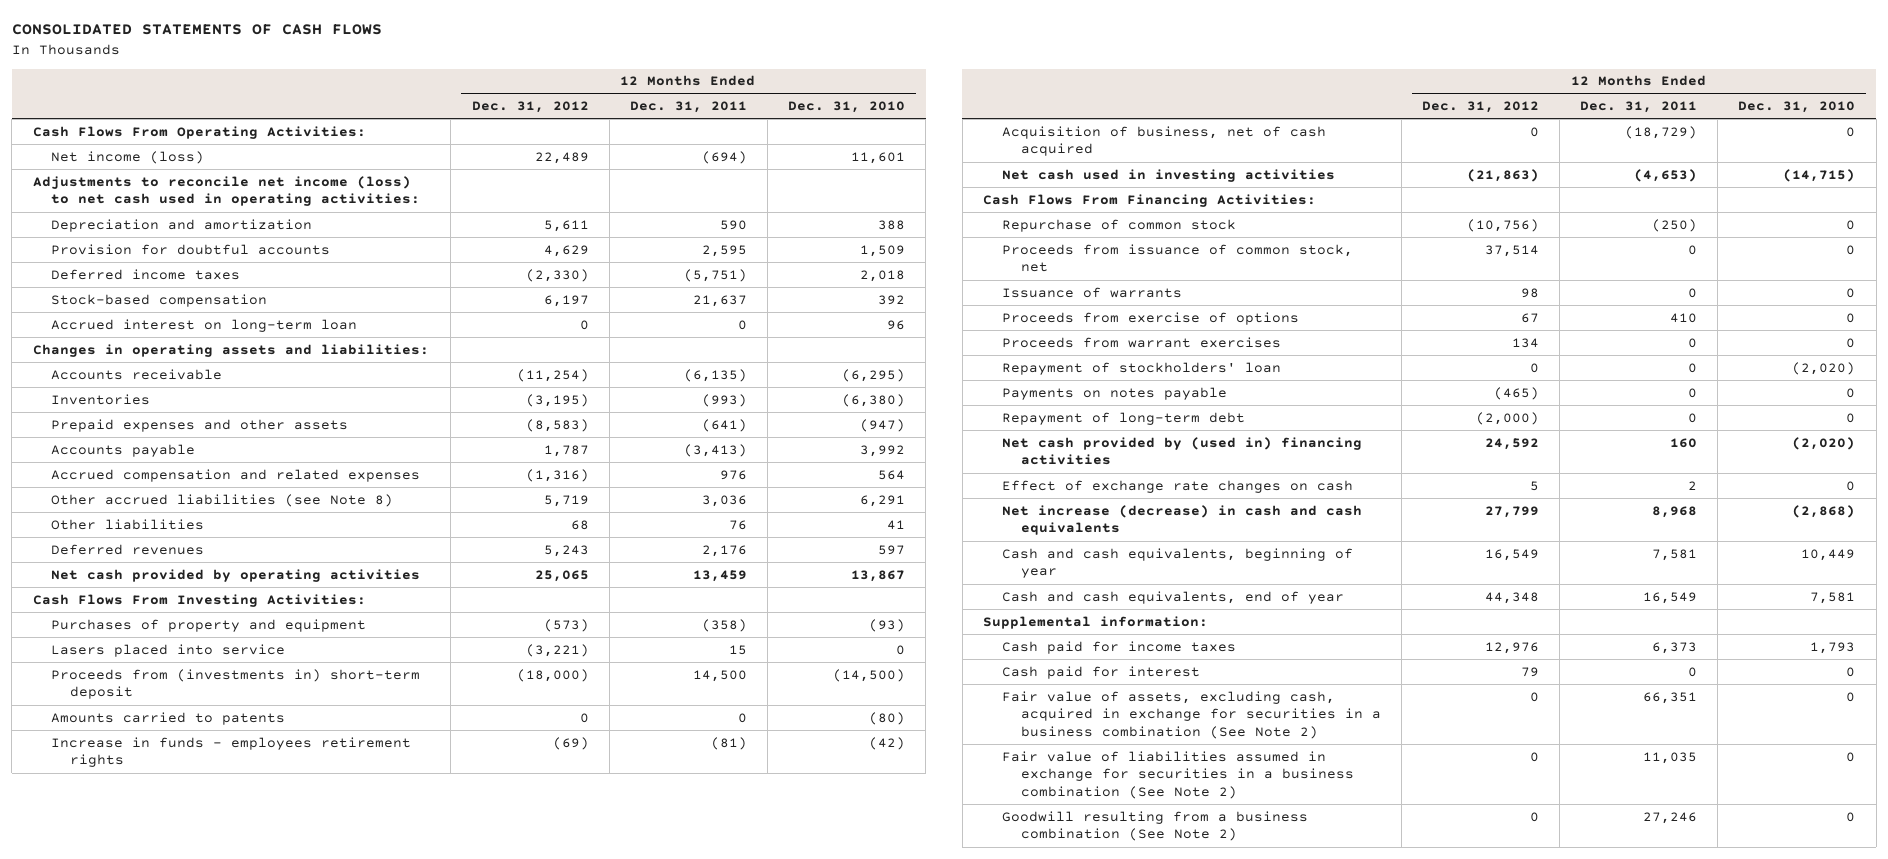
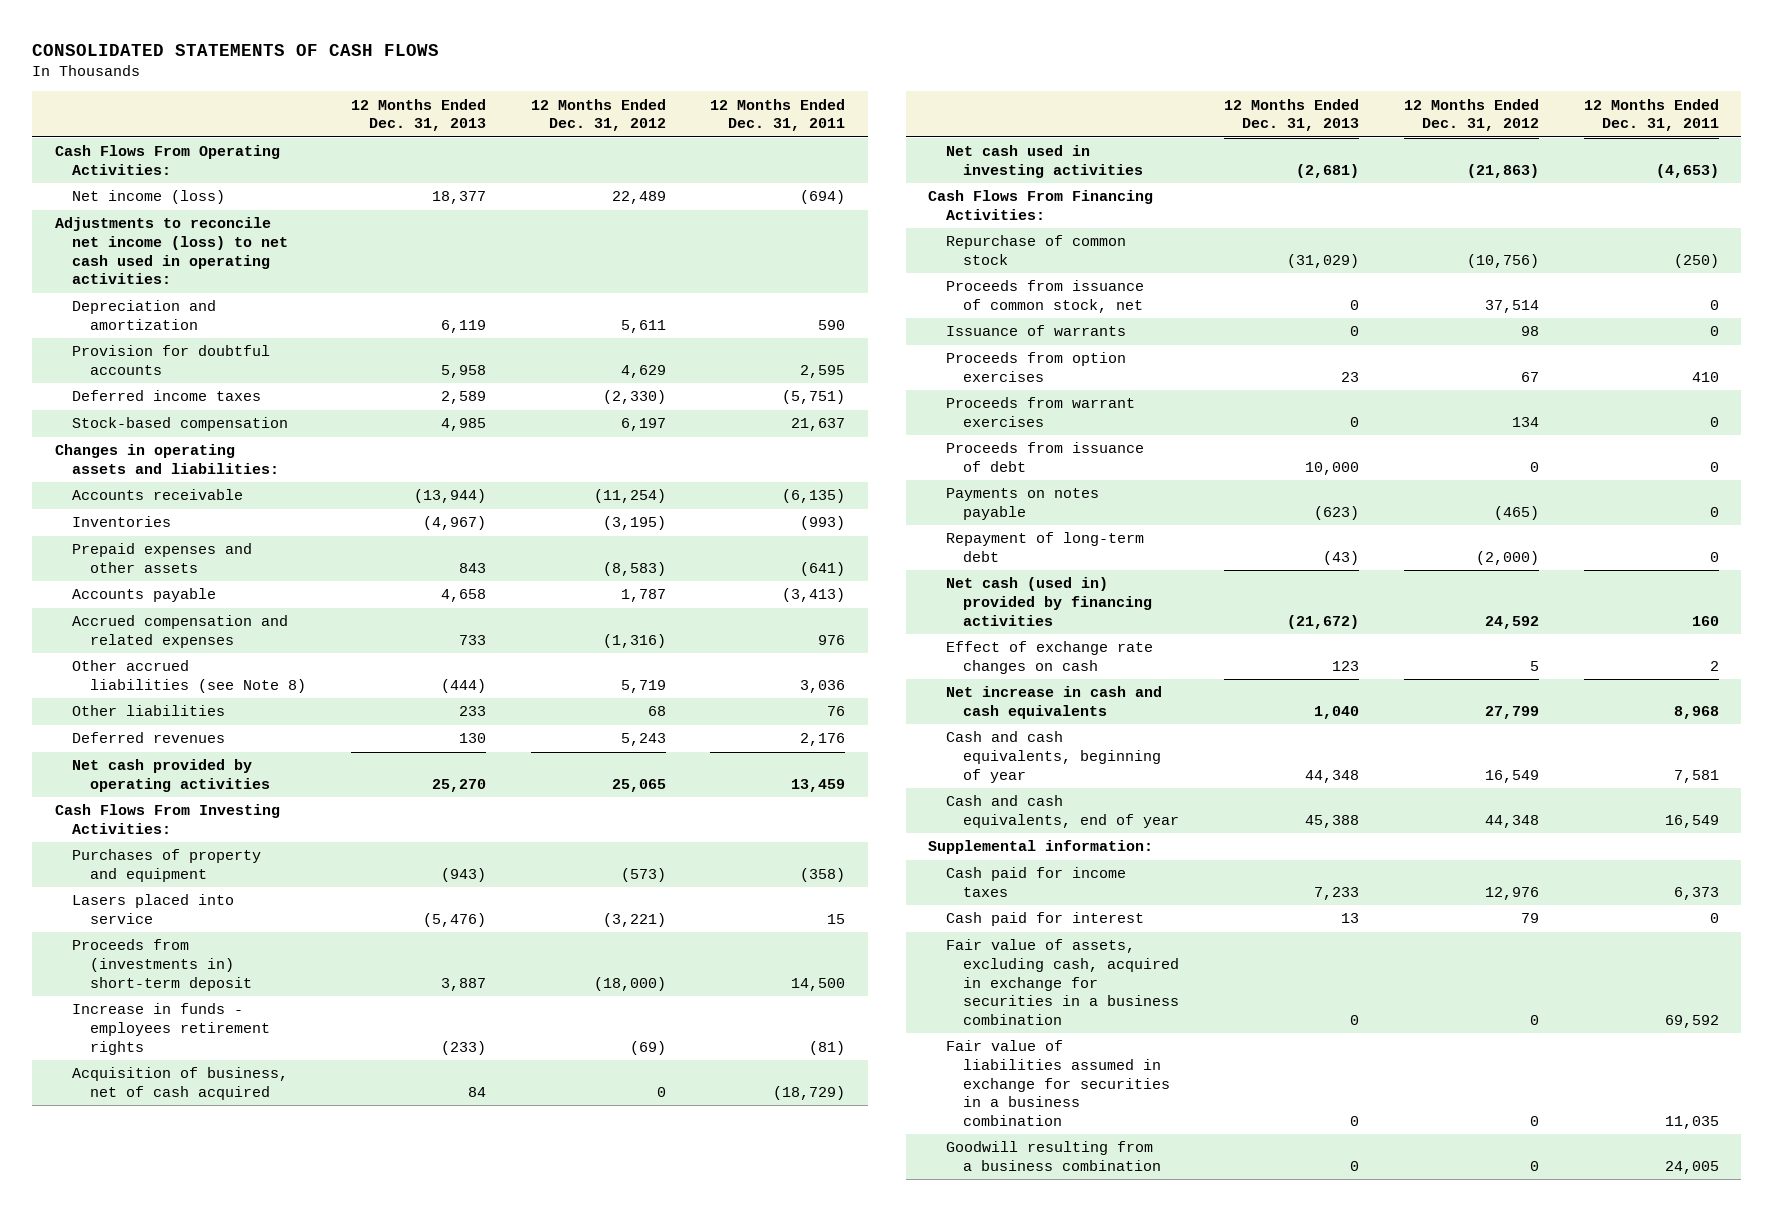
[788,101,906,114] Dec. 31, 2010 -> none
none -> [350,98,486,132] 12 Months Ended Dec. 31, 2013
[51,318,358,332] Accrued interest on long-term loan -> none
[51,711,286,725] Amounts carried to patents -> none
[1001,311,1299,325] Proceeds from exercise of options -> [945,352,1126,382] Proceeds from option exercises
[1001,361,1281,375] Repayment of stockholders' loan -> none
none -> [945,442,1144,472] Proceeds from issuance of debt
[1001,436,1362,466] Net cash provided by (used in) financing activities -> [945,577,1152,626] Net cash (used in) provided by financing activities
[1001,504,1362,536] Net increase (decrease) in cash and cash equivalents -> [945,686,1162,719] Net increase in cash and cash equivalents
[1001,690,1381,740] Fair value of assets, excluding cash, acquired in exchange for securities in a business combination (See Note 2) -> [945,939,1179,1026] Fair value of assets, excluding cash, acquired in exchange for securities in a business combination
[1643,691,1698,704] 66,351 -> [1664,1015,1719,1029] 69,592
[1001,750,1354,800] Fair value of liabilities assumed in exchange for securities in a business combination (See Note 2) -> [945,1040,1170,1127] Fair value of liabilities assumed in exchange for securities in a business combination
[1001,810,1308,842] Goodwill resulting from a business combination (See Note 2) -> [945,1141,1161,1171] Goodwill resulting from a business combination
[1643,811,1698,824] 27,246 -> [1664,1160,1719,1174] 24,005

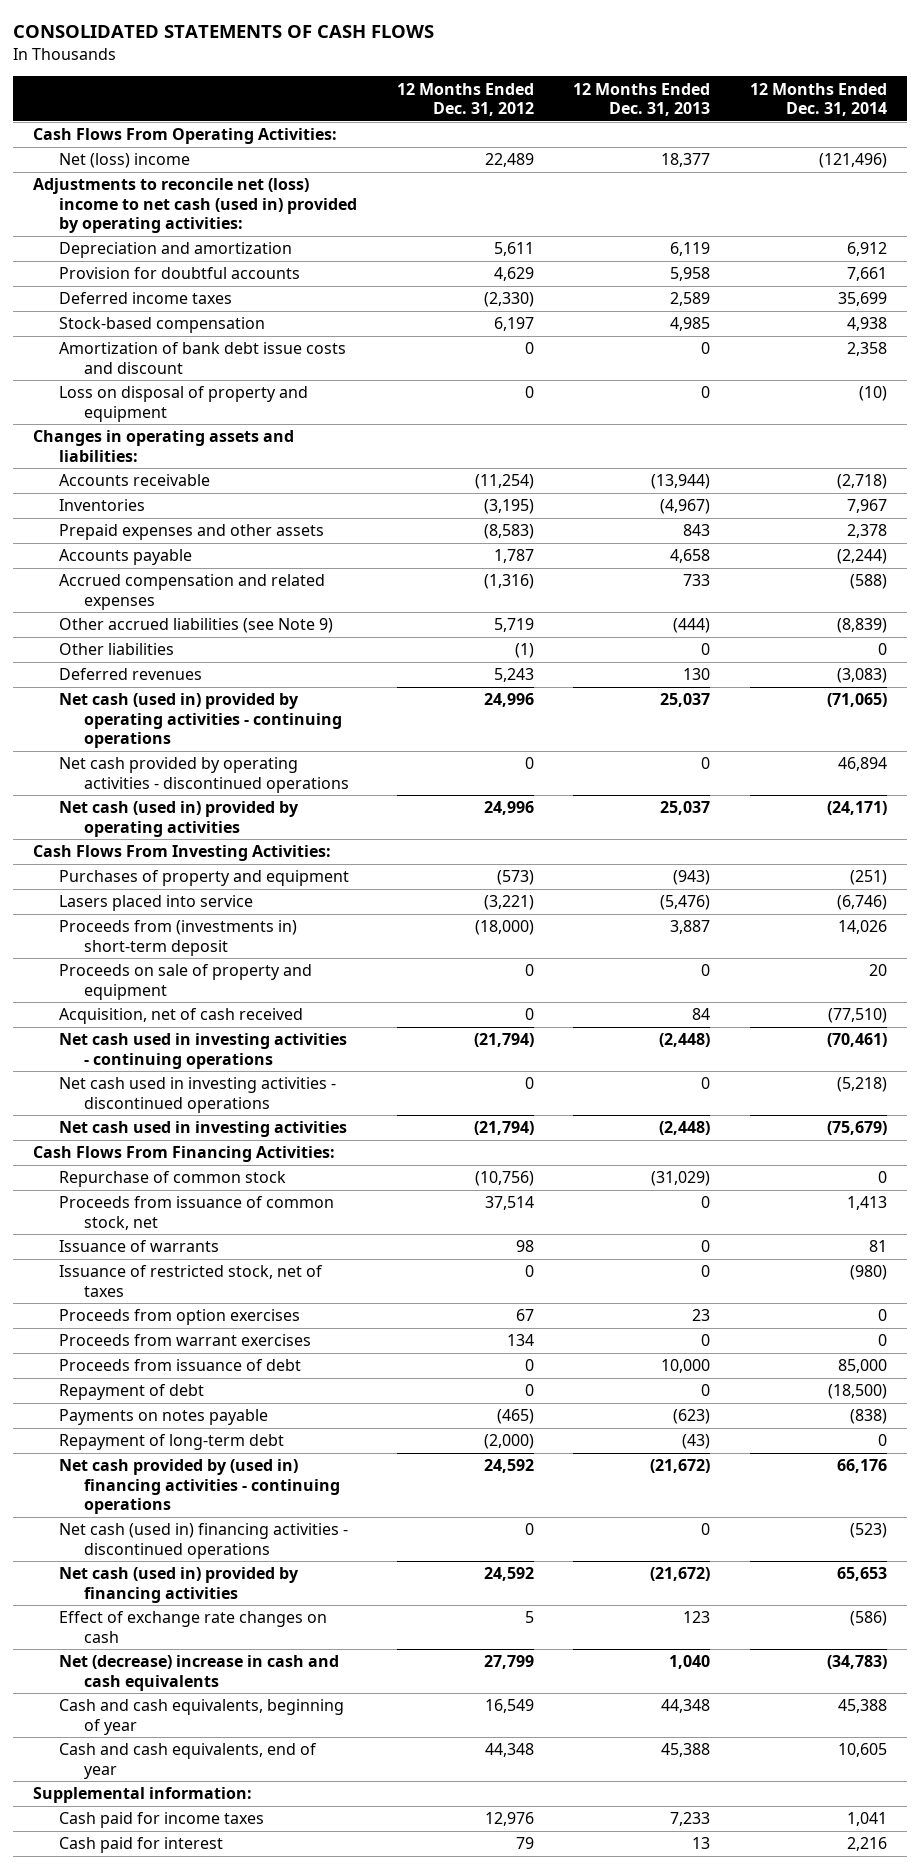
[710,98,846,132] 12 Months Ended Dec. 31, 2011 -> none
none -> [750,82,888,117] 12 Months Ended Dec. 31, 2014
[72,190,226,205] Net income (loss) -> [58,153,190,169] Net (loss) income
[54,217,289,285] Adjustments to reconcile net income (loss) to net cash used in operating activities: -> [33,178,357,234] Adjustments to reconcile net (loss) income to net cash (used in) provided by operating activities:
none -> [58,342,346,374] Amortization of bank debt issue costs and discount
none -> [58,386,308,422] Loss on disposal of property and equipment
[72,660,306,693] Other accrued liabilities (see Note 8) -> [58,618,333,634] Other accrued liabilities (see Note 9)
[458,706,486,717] 233 -> [701,643,711,656] 0
[647,706,666,717] 68 -> [514,643,534,659] (1)
none -> [58,693,343,749] Net cash (used in) provided by operating activities - continuing operations
none -> [58,757,350,793] Net cash provided by operating activities - discontinued operations
[72,759,270,792] Net cash provided by operating activities -> [58,801,299,837] Net cash (used in) provided by operating activities
[431,778,486,792] 25,270 -> [660,801,711,816] 25,037
[611,778,666,792] 25,065 -> [483,801,534,816] 24,996
[72,1003,270,1055] Increase in funds - employees retirement rights -> none
none -> [58,964,312,1000] Proceeds on sale of property and equipment
[72,1067,289,1100] Acquisition of business, net of cash acquired -> [58,1008,303,1025] Acquisition, net of cash received
none -> [58,1033,347,1069] Net cash used in investing activities - continuing operations
none -> [58,1077,336,1113] Net cash used in investing activities - discontinued operations
[1295,163,1359,178] (2,681) -> [659,1121,711,1136] (2,448)
[1466,163,1539,178] (21,863) -> [473,1121,534,1136] (21,794)
none -> [58,1265,323,1297] Issuance of restricted stock, net of taxes
none -> [58,1384,204,1401] Repayment of debt
none -> [58,1459,341,1515] Net cash provided by (used in) financing activities - continuing operations
none -> [58,1523,348,1559] Net cash (used in) financing activities - discontinued operations
[945,686,1162,719] Net increase in cash and cash equivalents -> [58,1655,339,1691] Net (decrease) increase in cash and cash equivalents
[945,939,1179,1026] Fair value of assets, excluding cash, acquired in exchange for securities in a business combination -> none
[945,1040,1170,1127] Fair value of liabilities assumed in exchange for securities in a business combination -> none
[945,1141,1161,1171] Goodwill resulting from a business combination -> none

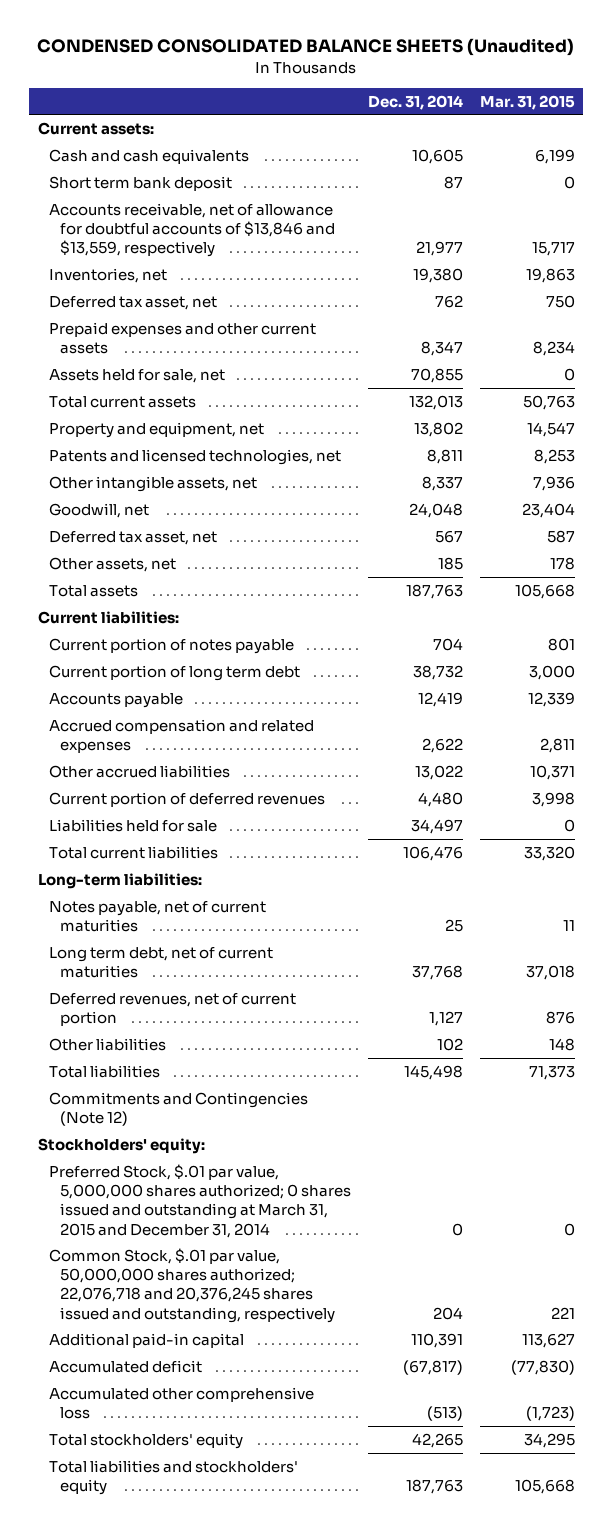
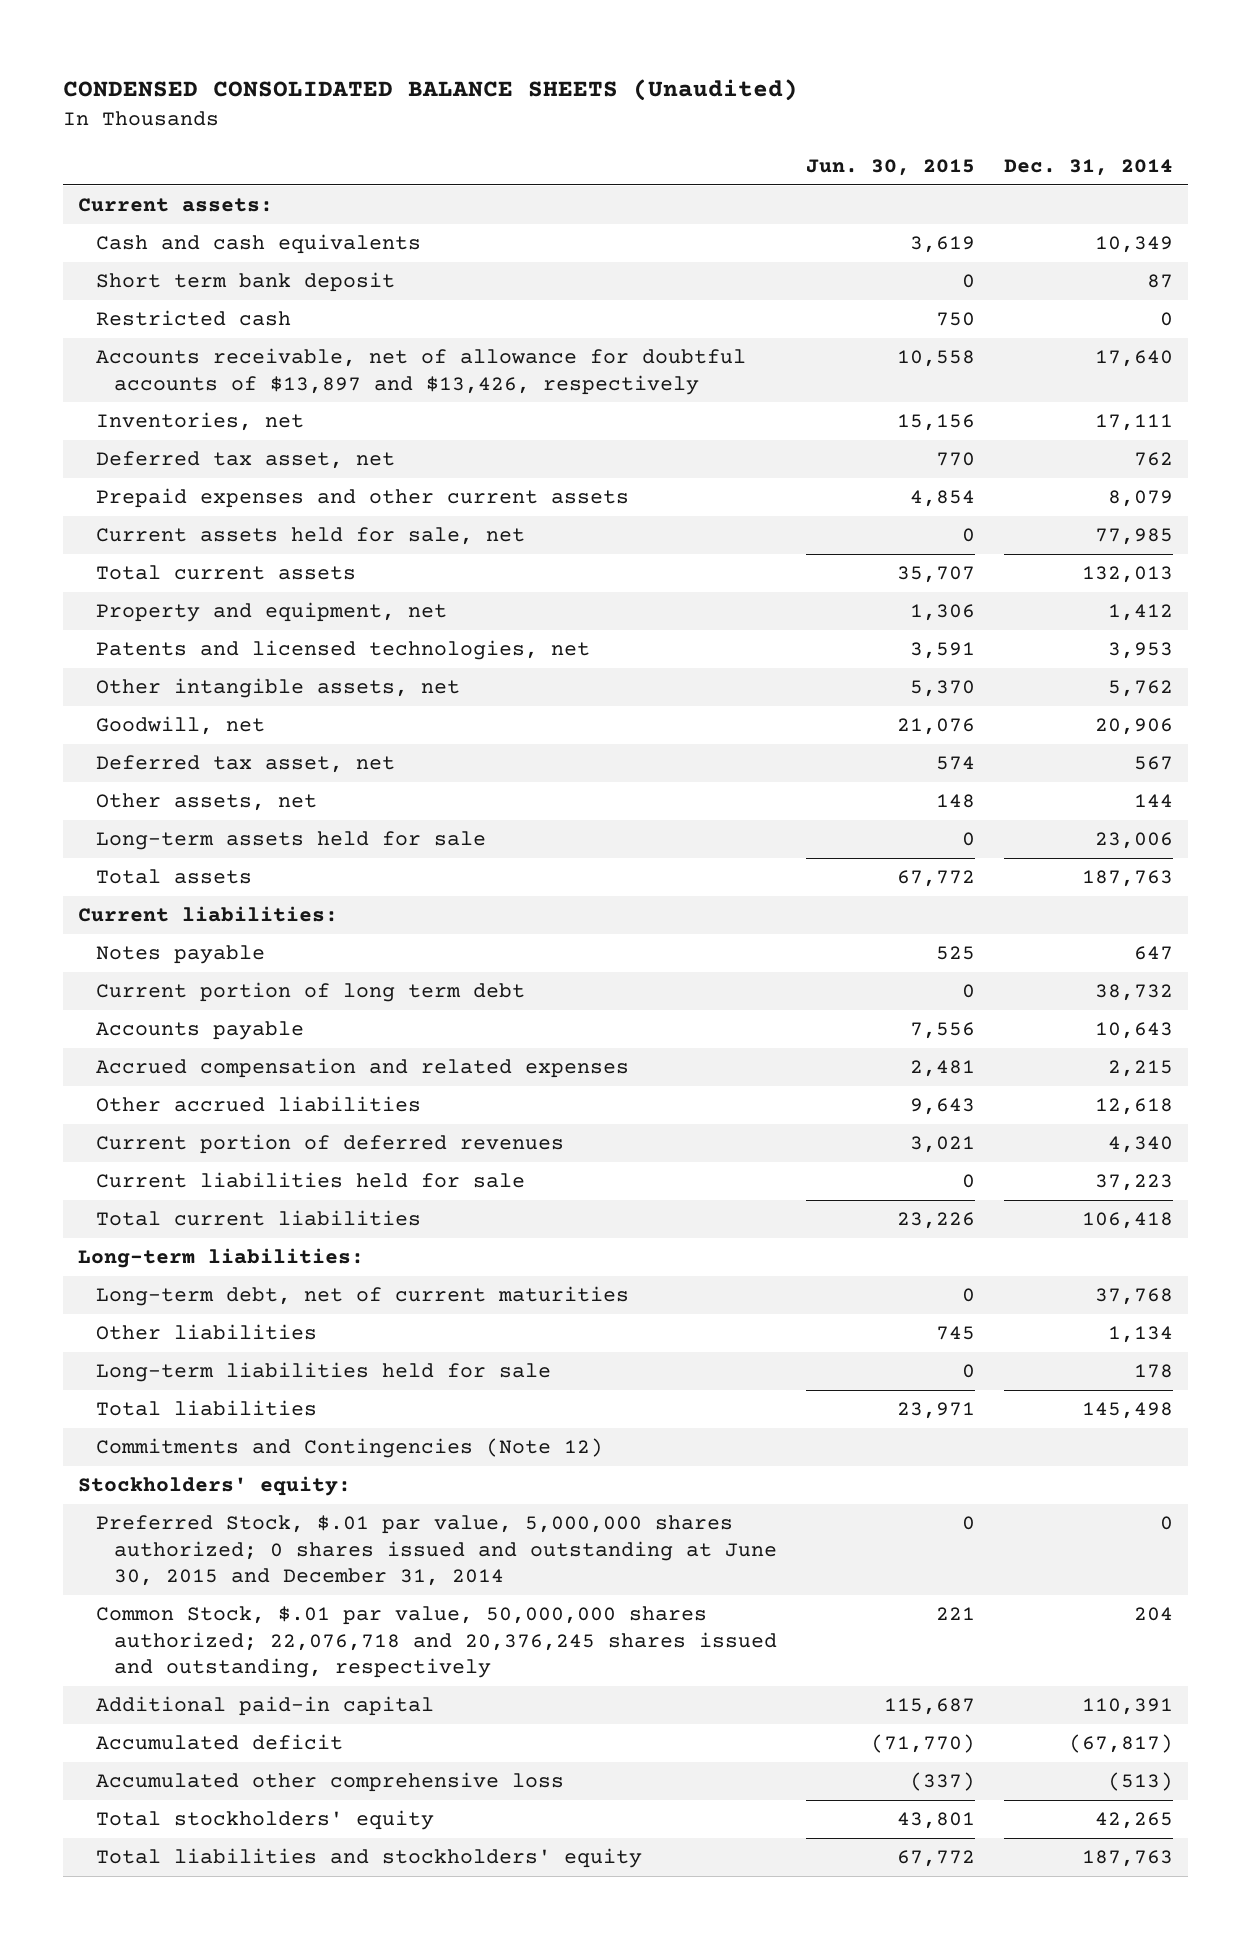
[479,94,575,110] Mar. 31, 2015 -> none
none -> [806,159,976,177] Jun. 30, 2015
[411,148,463,164] 10,605 -> [1095,236,1174,254] 10,349
none -> [95,310,291,327] Restricted cash
[48,202,336,258] Accounts receivable, net of allowance for doubtful accounts of $13,846 and $13,559, respectively -> [95,348,746,395] Accounts receivable, net of allowance for doubtful accounts of $13,897 and $13,426, respectively
[415,241,463,257] 21,977 -> [1095,350,1174,368] 17,640
[412,267,463,283] 19,380 -> [1095,414,1174,432] 17,111
[420,341,463,357] 8,347 -> [1108,490,1174,508] 8,079
[48,368,225,383] Assets held for sale, net -> [95,527,525,546] Current assets held for sale, net
[410,367,463,383] 70,855 -> [1095,528,1174,546] 77,985
[413,421,463,437] 13,802 -> [1108,604,1174,622] 1,412
[426,448,463,464] 8,811 -> [1108,642,1174,660] 3,953
[421,475,463,491] 8,337 -> [1108,680,1174,698] 5,762
[408,502,463,518] 24,048 -> [1095,718,1174,736] 20,906
[437,556,463,570] 185 -> [1134,794,1174,808] 144
none -> [95,831,486,851] Long-term assets held for sale
[48,637,294,654] Current portion of notes payable -> [95,945,265,965] Notes payable
[432,637,463,651] 704 -> [1134,946,1174,961] 647
[417,691,463,707] 12,419 -> [1095,1022,1174,1040] 10,643
[421,738,463,754] 2,622 -> [1108,1060,1174,1078] 2,215
[414,764,463,780] 13,022 -> [1095,1098,1174,1116] 12,618
[417,791,463,807] 4,480 -> [1108,1136,1174,1154] 4,340
[48,818,217,832] Liabilities held for sale -> [95,1172,525,1189] Current liabilities held for sale
[410,818,463,834] 34,497 -> [1095,1174,1174,1192] 37,223
[402,845,463,861] 106,476 -> [1082,1212,1174,1230] 106,418
[48,900,266,933] Notes payable, net of current maturities -> none
[48,992,296,1027] Deferred revenues, net of current portion -> none
[48,946,273,979] Long term debt, net of current maturities -> [95,1286,629,1307] Long-term debt, net of current maturities
[436,1037,463,1051] 102 -> [1108,1326,1174,1344] 1,134
none -> [95,1362,551,1383] Long-term liabilities held for sale
[48,1163,352,1238] Preferred Stock, $.01 par value, 5,000,000 shares authorized; 0 shares issued and outstanding at March 31, 2015 and December 31, 2014 -> [95,1515,777,1586] Preferred Stock, $.01 par value, 5,000,000 shares authorized; 0 shares issued and outstanding at June 30, 2015 and December 31, 2014

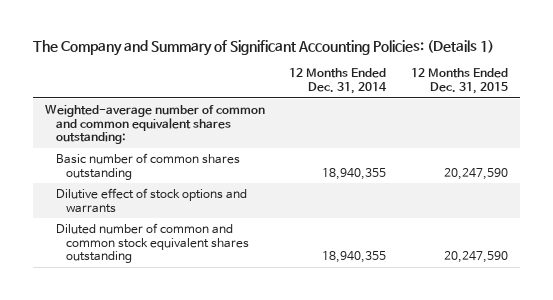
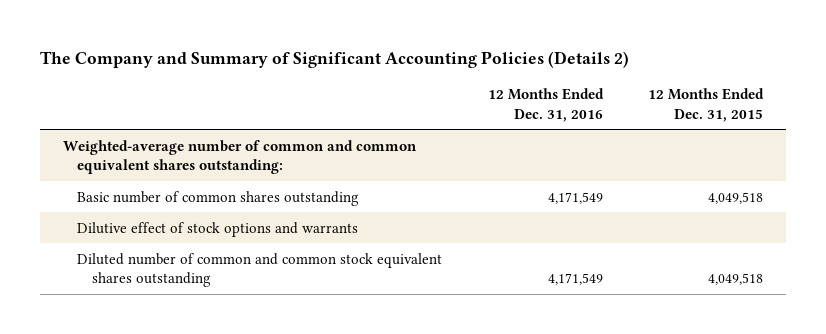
[32,39,494,56] The Company and Summary of Significant Accounting Policies: (Details 1) -> [40,50,630,68] The Company and Summary of Significant Accounting Policies (Details 2)
[289,68,388,95] 12 Months Ended Dec. 31, 2014 -> none
none -> [487,88,604,122] 12 Months Ended Dec. 31, 2016
[443,167,508,180] 20,247,590 -> [707,191,763,204] 4,049,518
[443,251,508,264] 20,247,590 -> [707,272,763,285] 4,049,518

